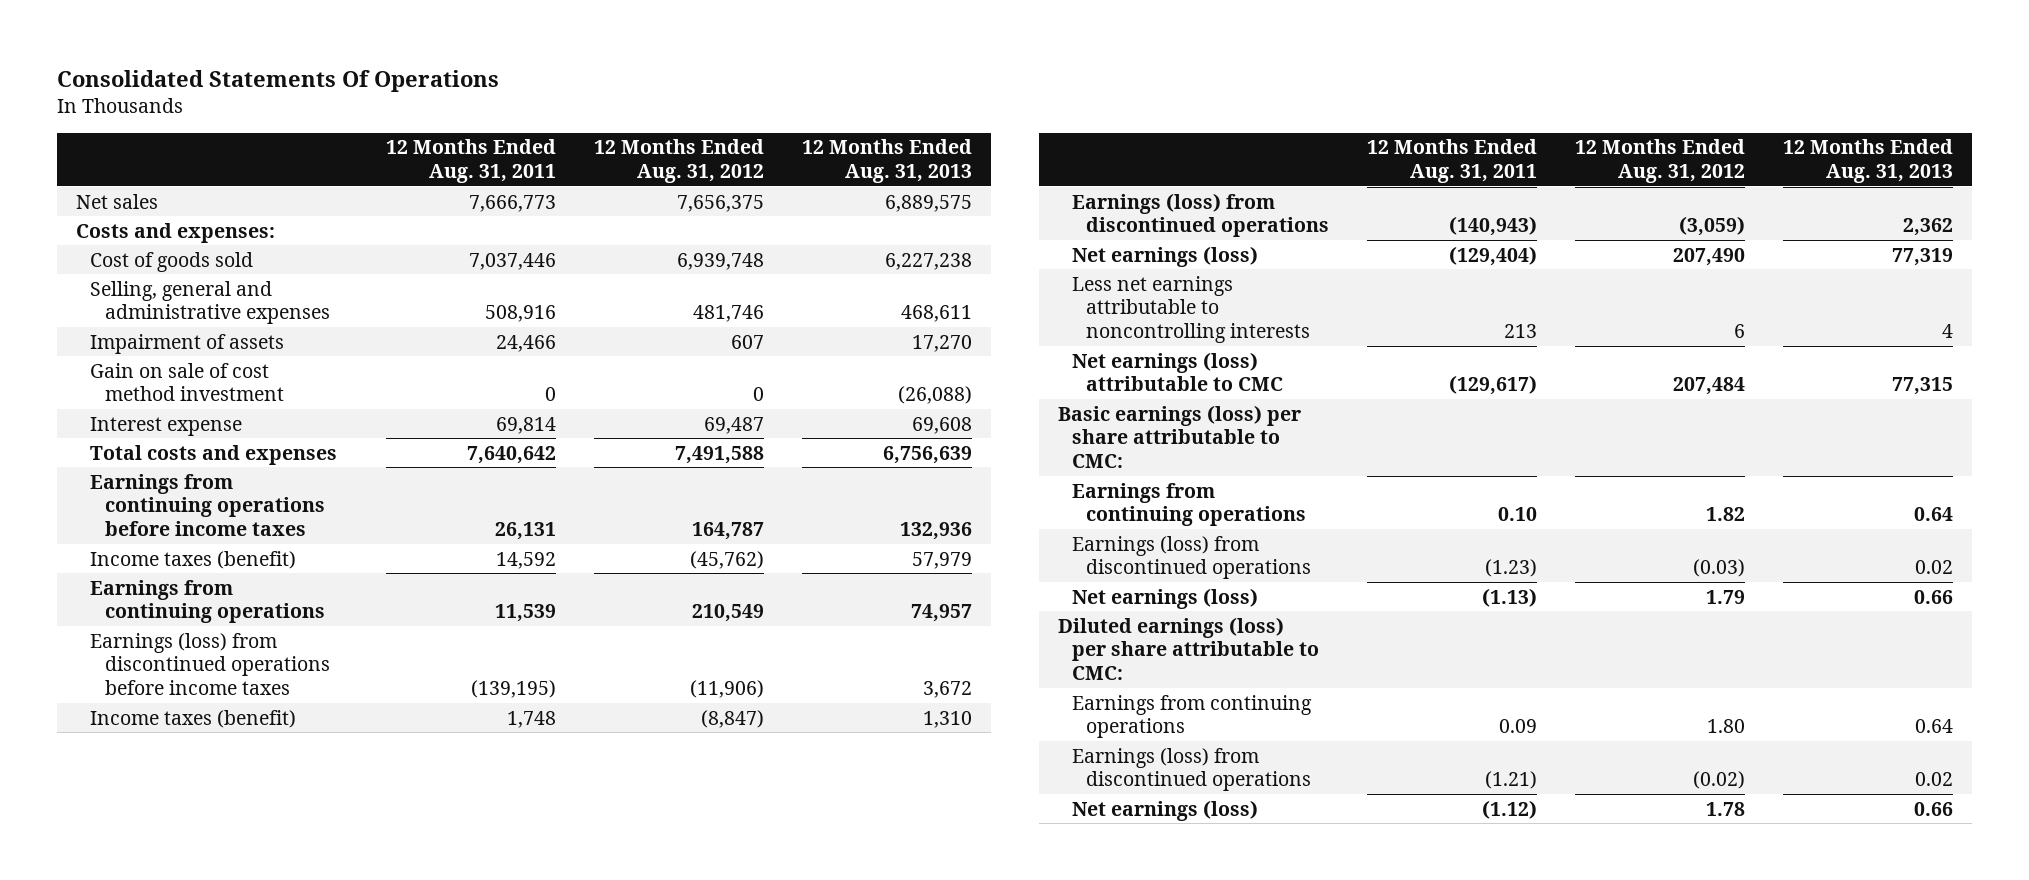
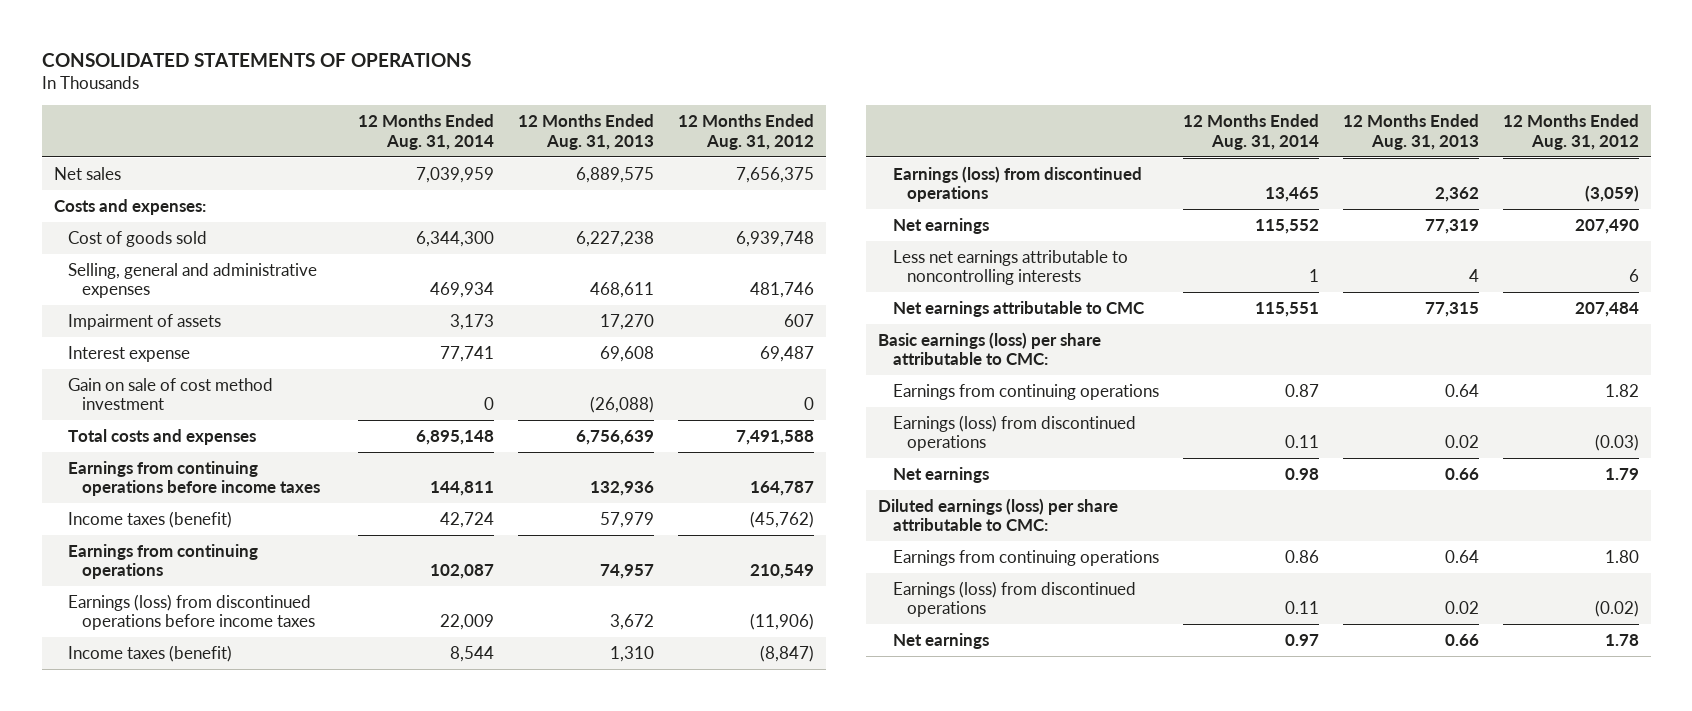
[57,70,500,93] Consolidated Statements Of Operations -> [41,53,471,68] CONSOLIDATED STATEMENTS OF OPERATIONS
[385,139,556,184] 12 Months Ended Aug. 31, 2011 -> none
none -> [357,113,494,150] 12 Months Ended Aug. 31, 2014
[90,362,284,402] Gain on sale of cost method investment -> [68,377,274,411] Gain on sale of cost method investment
[1071,245,1258,267] Net earnings (loss) -> [892,217,989,234] Net earnings
[1071,351,1284,392] Net earnings (loss) attributable to CMC -> [892,300,1145,317] Net earnings attributable to CMC
[1071,587,1258,609] Net earnings (loss) -> [892,466,989,483] Net earnings
[1071,799,1258,821] Net earnings (loss) -> [892,632,989,649] Net earnings

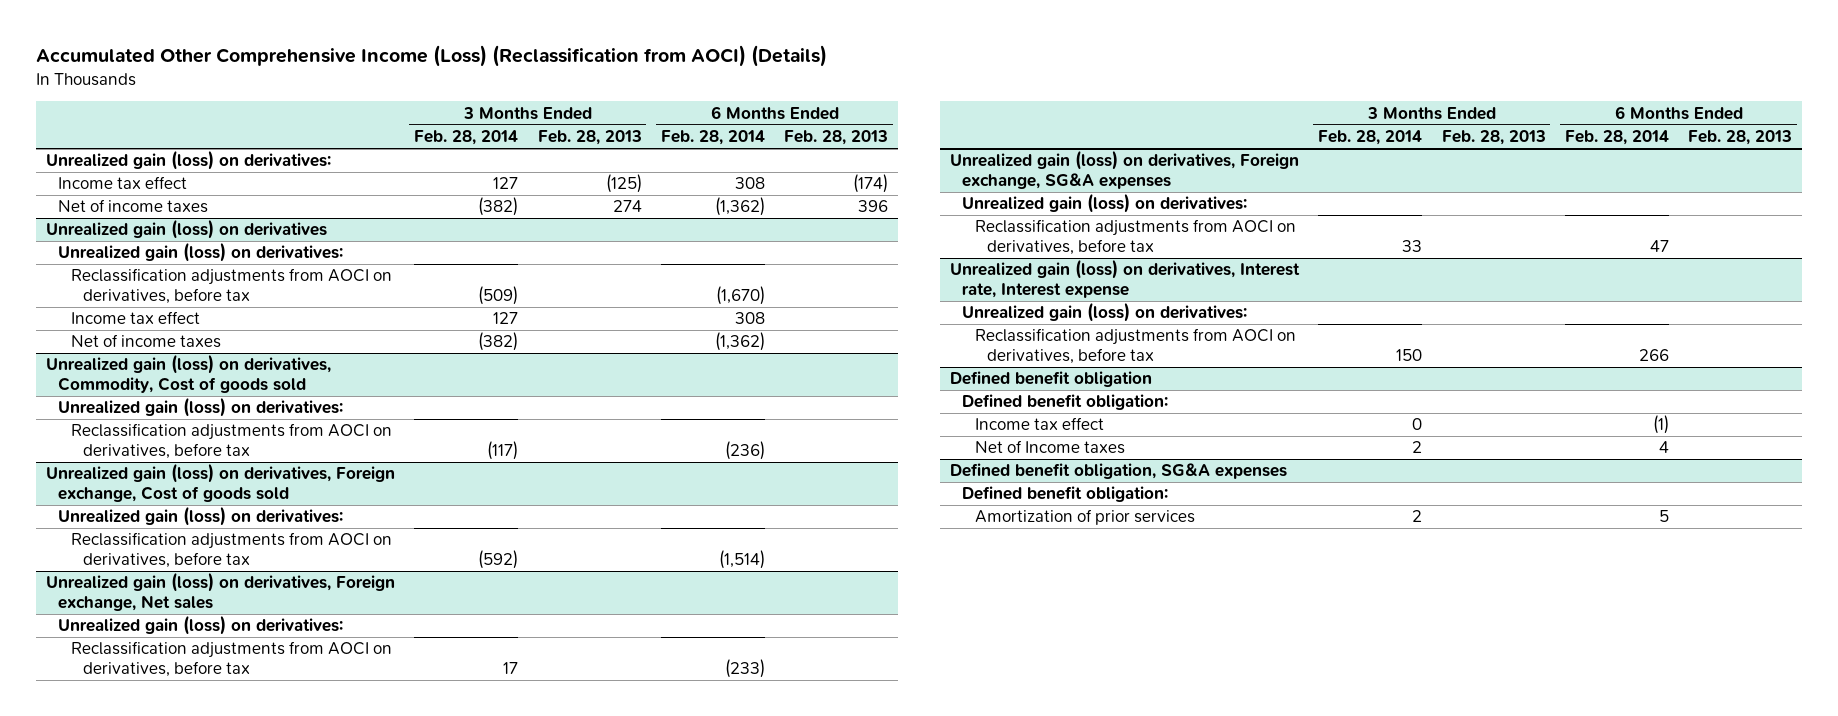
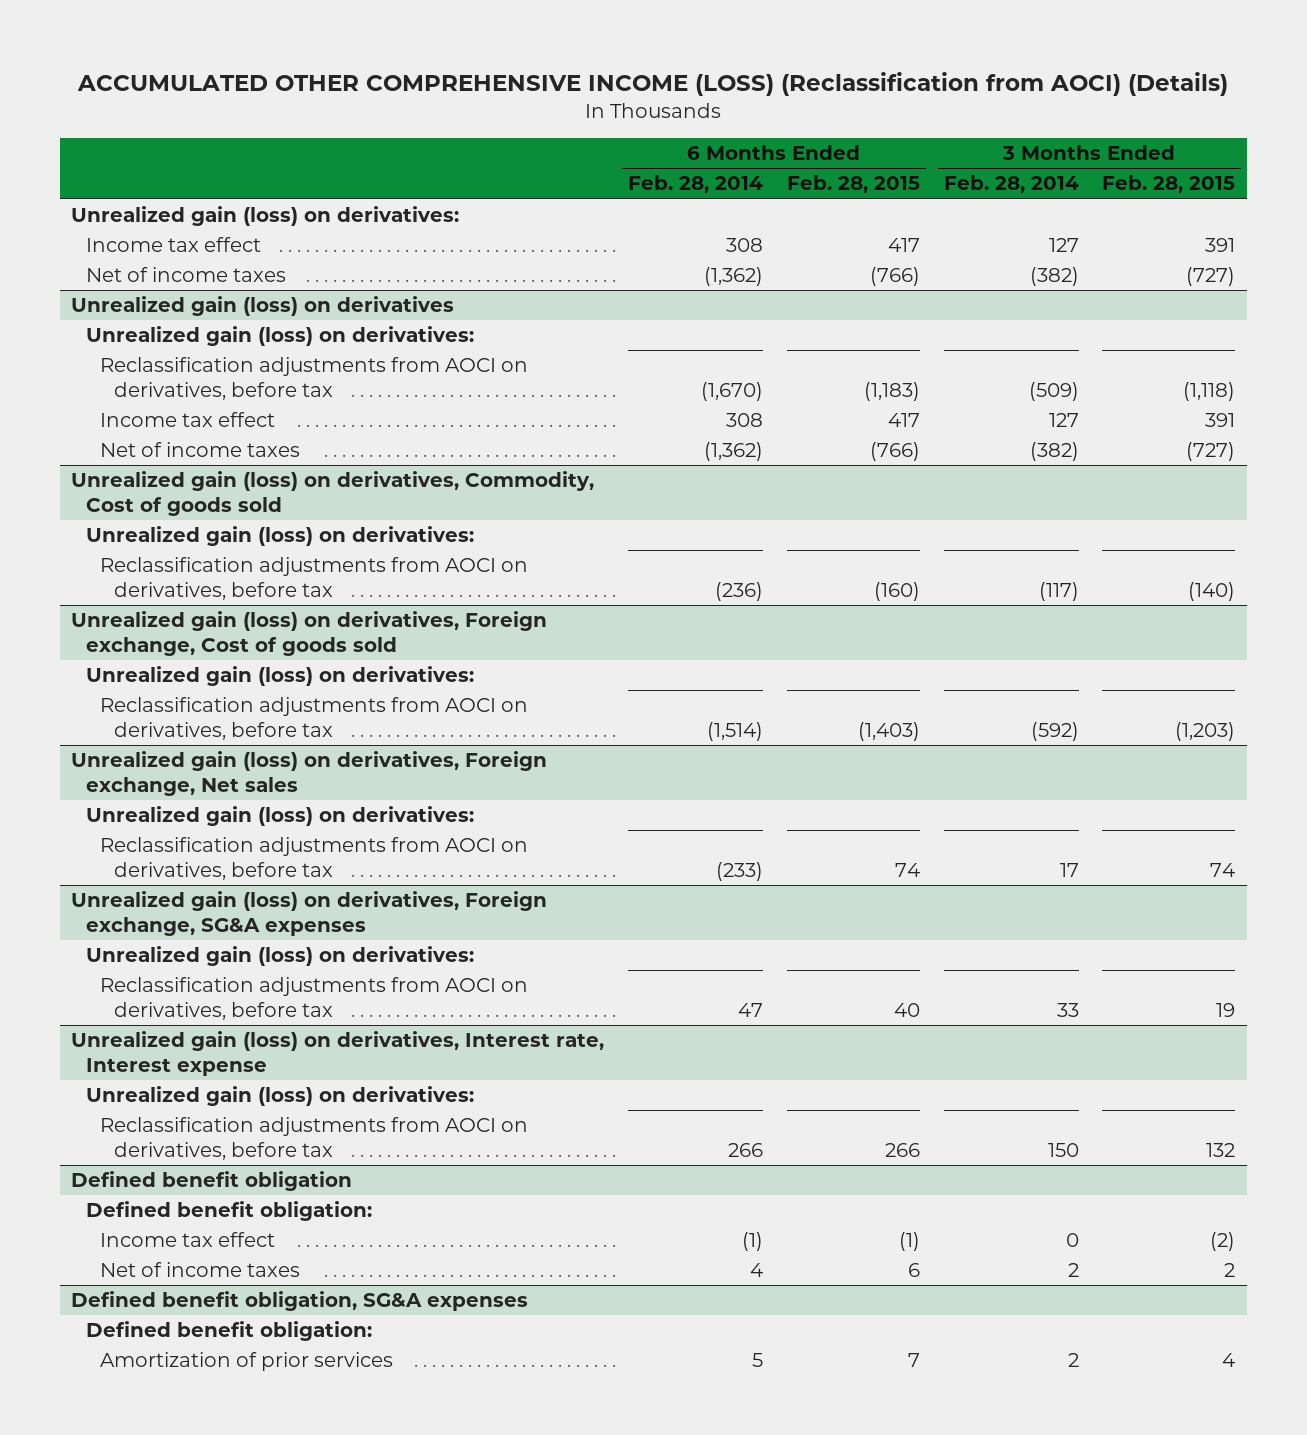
[35,44,827,67] Accumulated Other Comprehensive Income (Loss) (Reclassification from AOCI) (Details) -> [77,71,1229,96] ACCUMULATED OTHER COMPREHENSIVE INCOME (LOSS) (Reclassification from AOCI) (Details)
[537,130,642,146] Feb. 28, 2013 -> none
[784,130,889,146] Feb. 28, 2013 -> none
none -> [786,175,920,194] Feb. 28, 2015
none -> [1102,175,1236,194] Feb. 28, 2015
[974,440,1125,455] Net of Income taxes -> [100,1262,301,1278] Net of income taxes

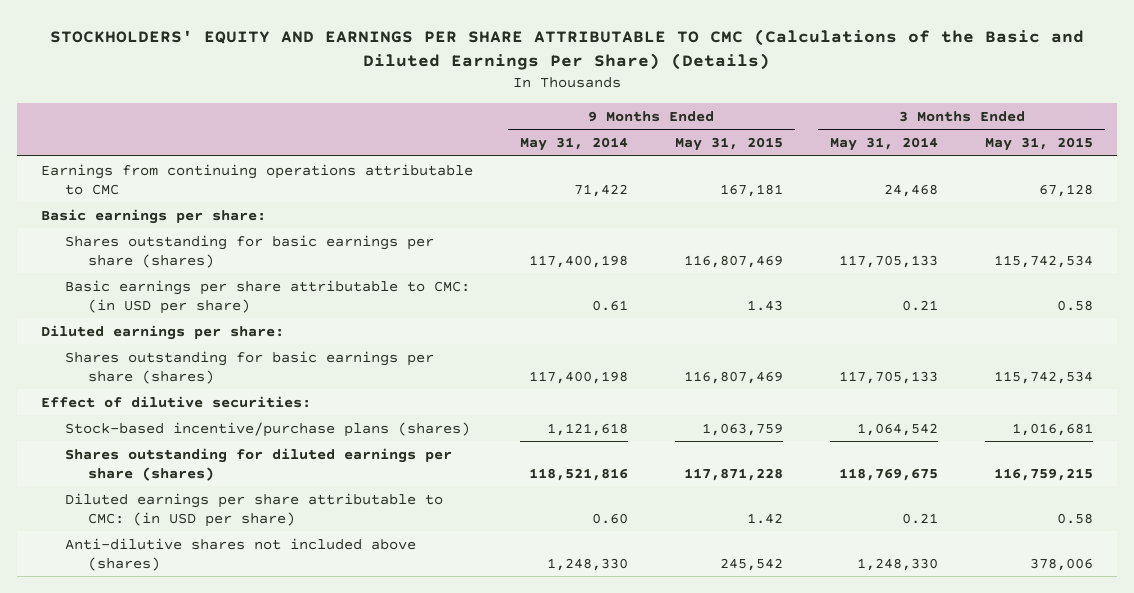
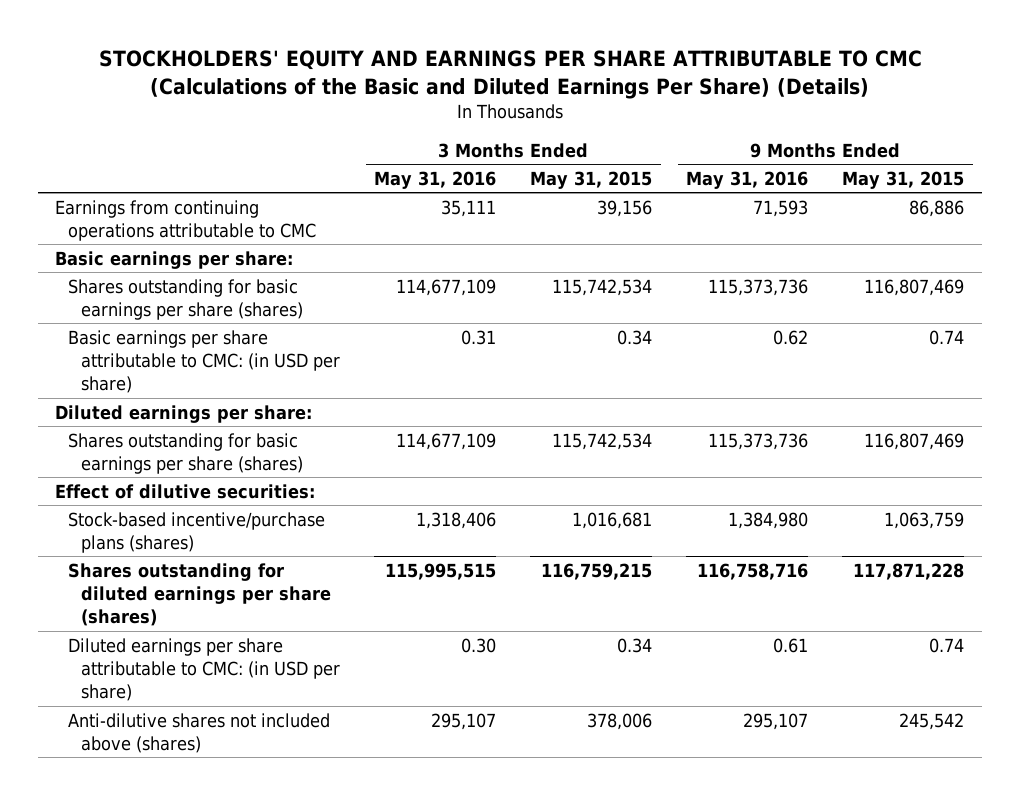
[519,137,628,152] May 31, 2014 -> none
[830,137,939,152] May 31, 2014 -> none
none -> [374,170,497,189] May 31, 2016
none -> [686,170,809,189] May 31, 2016
[720,183,784,197] 167,181 -> [909,199,965,217] 86,886
[1039,183,1094,197] 67,128 -> [597,199,653,217] 39,156
[747,299,784,311] 1.43 -> [929,329,965,345] 0.74
[1057,299,1094,311] 0.58 -> [617,329,653,345] 0.34
[747,512,784,524] 1.42 -> [929,637,965,653] 0.74
[1057,512,1094,524] 0.58 -> [617,637,653,653] 0.34

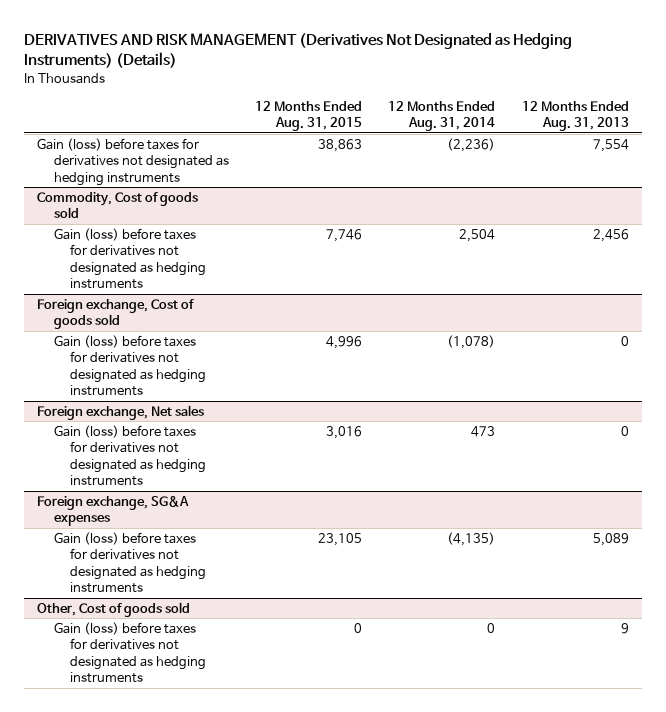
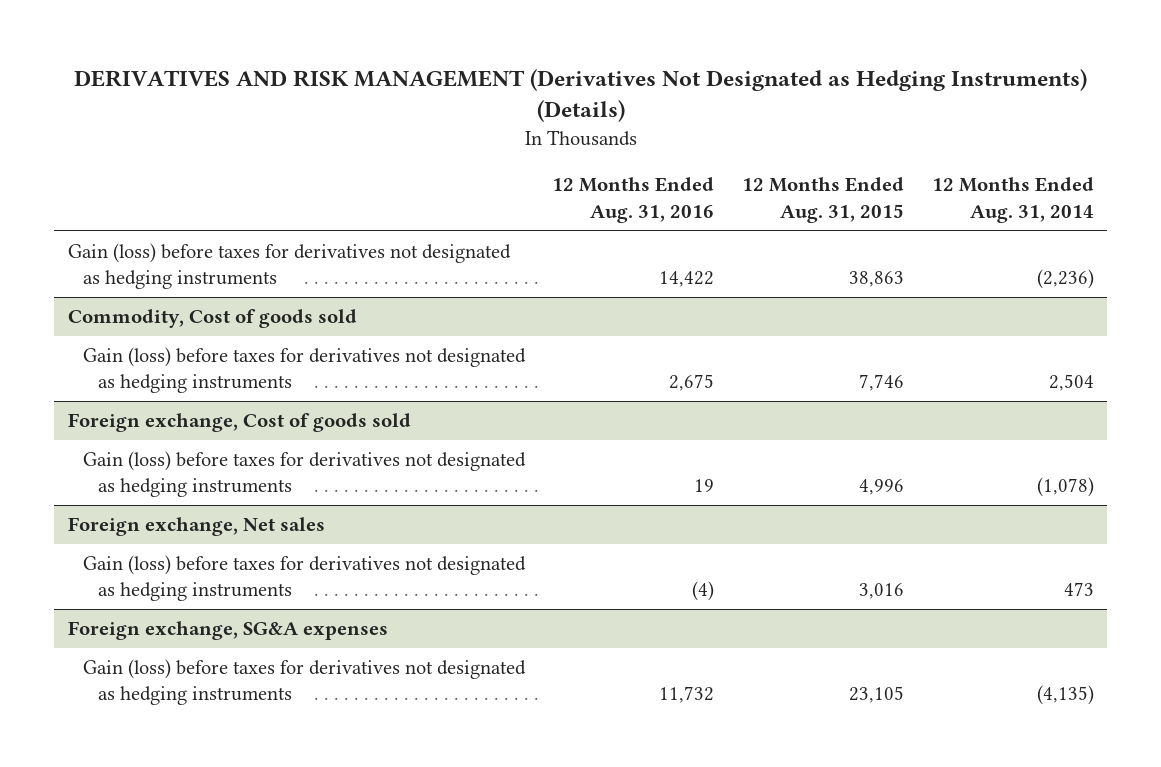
[521,100,629,132] 12 Months Ended Aug. 31, 2013 -> none
none -> [552,177,715,223] 12 Months Ended Aug. 31, 2016
[37,601,191,617] Other, Cost of goods sold -> none
[53,621,206,684] Gain (loss) before taxes for derivatives not designated as hedging instruments -> none

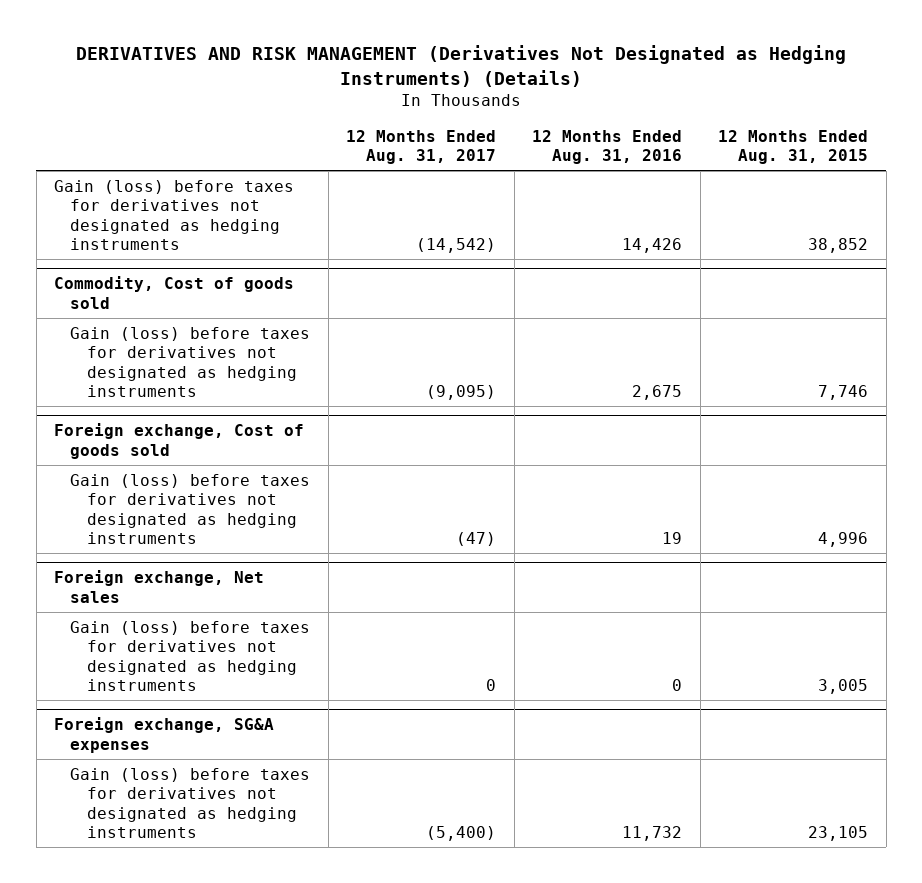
[931,177,1094,223] 12 Months Ended Aug. 31, 2014 -> none
none -> [346,129,497,165] 12 Months Ended Aug. 31, 2017
[659,271,715,288] 14,422 -> [622,238,683,254] 14,426
[849,271,905,288] 38,863 -> [808,238,869,254] 38,852
[692,581,715,602] (4) -> [672,679,683,692] 0
[859,583,905,600] 3,016 -> [818,679,869,695] 3,005

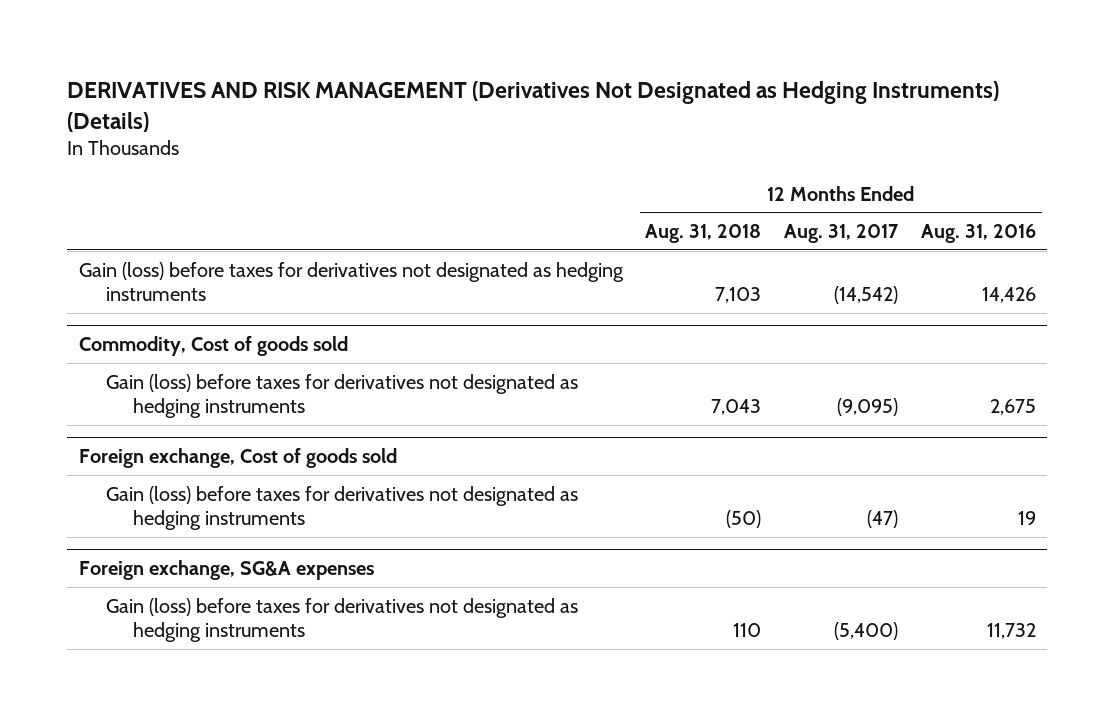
[718,129,869,165] 12 Months Ended Aug. 31, 2015 -> none
none -> [645,224,762,244] Aug. 31, 2018
[54,570,265,603] Foreign exchange, Net sales -> none
[70,620,311,692] Gain (loss) before taxes for derivatives not designated as hedging instruments -> none

